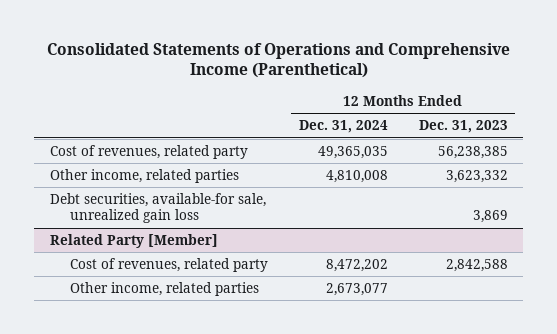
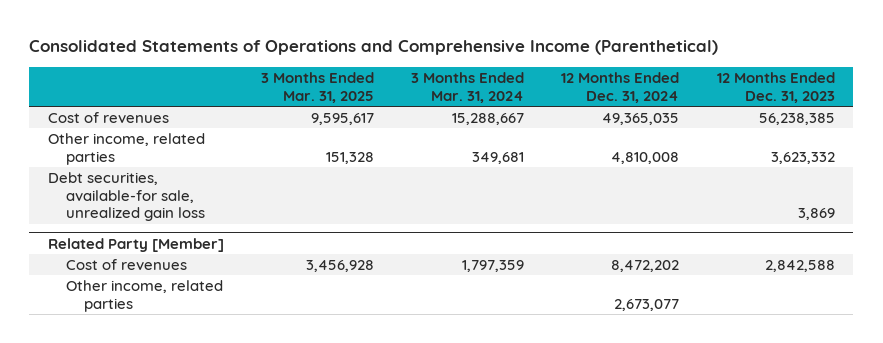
none -> [261,72,375,103] 3 Months Ended Mar. 31, 2025
none -> [411,72,525,103] 3 Months Ended Mar. 31, 2024
[49,144,248,159] Cost of revenues, related party -> [47,111,169,123] Cost of revenues
[69,257,268,272] Cost of revenues, related party -> [65,258,187,270] Cost of revenues

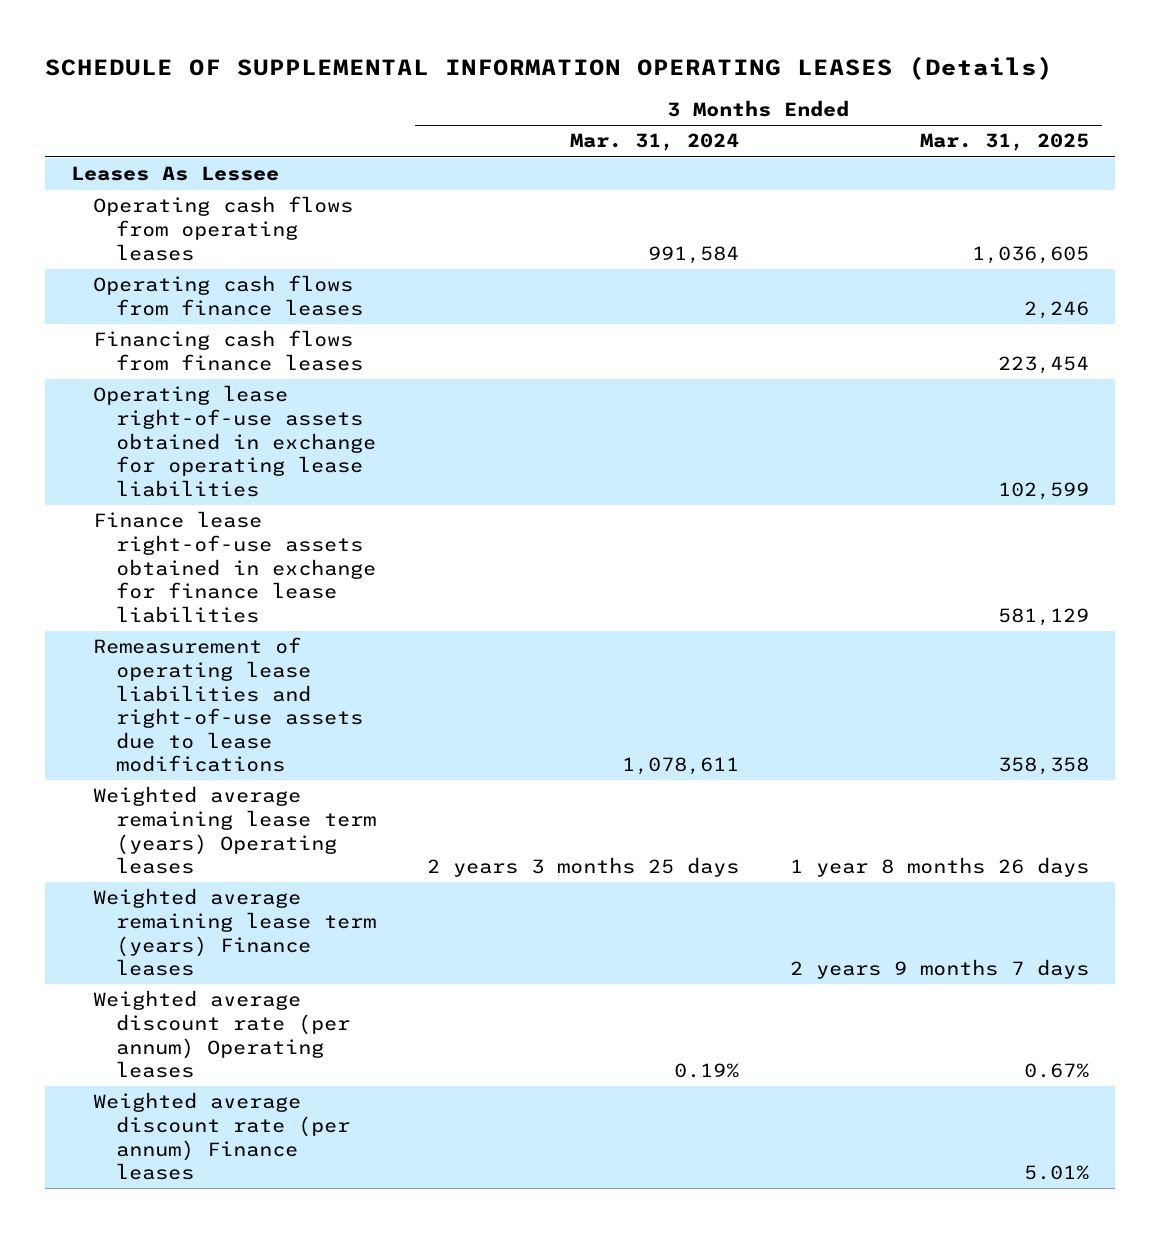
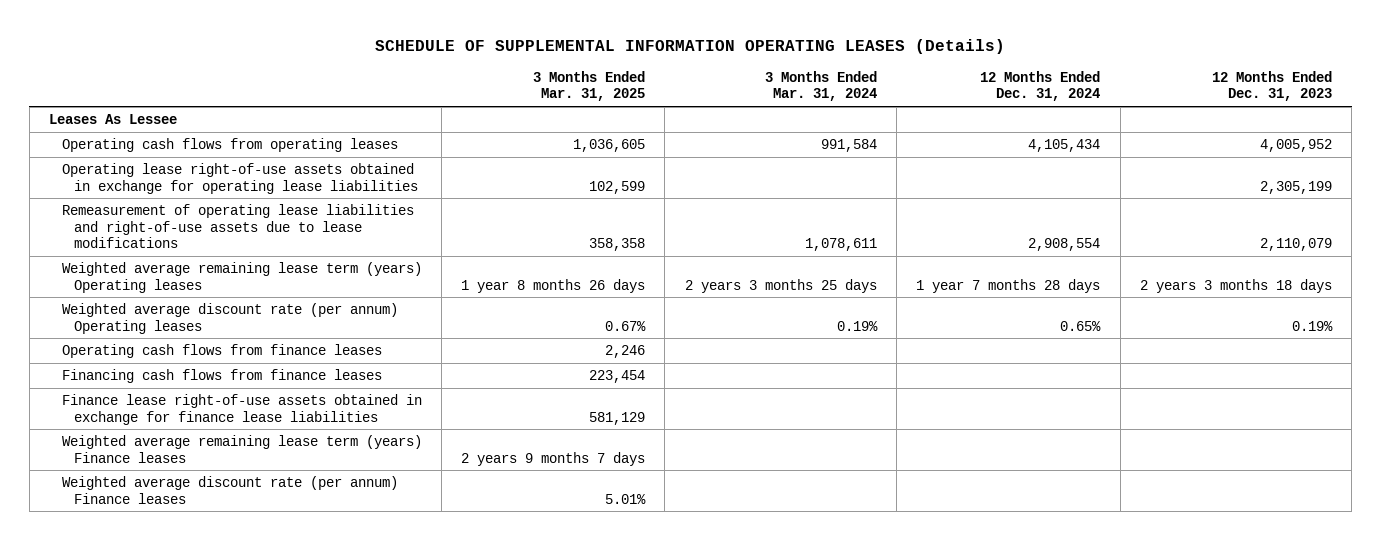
none -> [980,70,1101,102] 12 Months Ended Dec. 31, 2024
none -> [1211,70,1332,102] 12 Months Ended Dec. 31, 2023
[93,275,364,316] Operating cash flows from finance leases -> [61,343,382,358] Operating cash flows from finance leases
[93,330,364,371] Financing cash flows from finance leases -> [61,368,382,383] Financing cash flows from finance leases
[93,511,377,623] Finance lease right-of-use assets obtained in exchange for finance lease liabilities -> [61,393,422,425] Finance lease right-of-use assets obtained in exchange for finance lease liabilities
[93,888,377,977] Weighted average remaining lease term (years) Finance leases -> [61,434,422,463] Weighted average remaining lease term (years) Finance leases

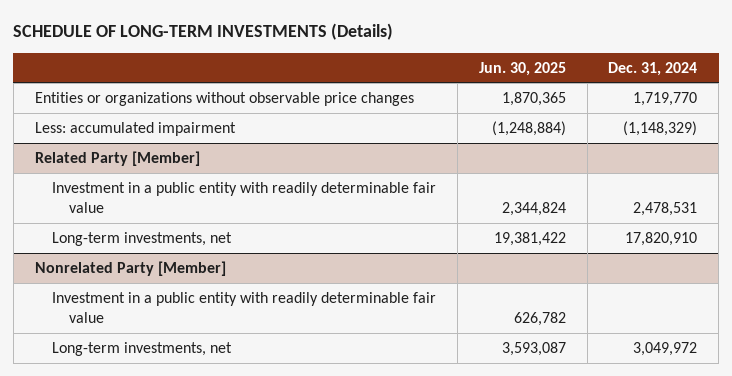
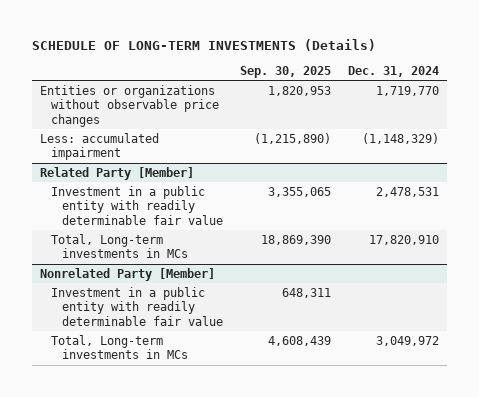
[478,61,566,76] Jun. 30, 2025 -> none
none -> [239,65,331,78] Sep. 30, 2025
[51,231,232,246] Long-term investments, net -> [51,233,189,259] Total, Long-term investments in MCs
[51,341,232,356] Long-term investments, net -> [51,334,189,360] Total, Long-term investments in MCs

